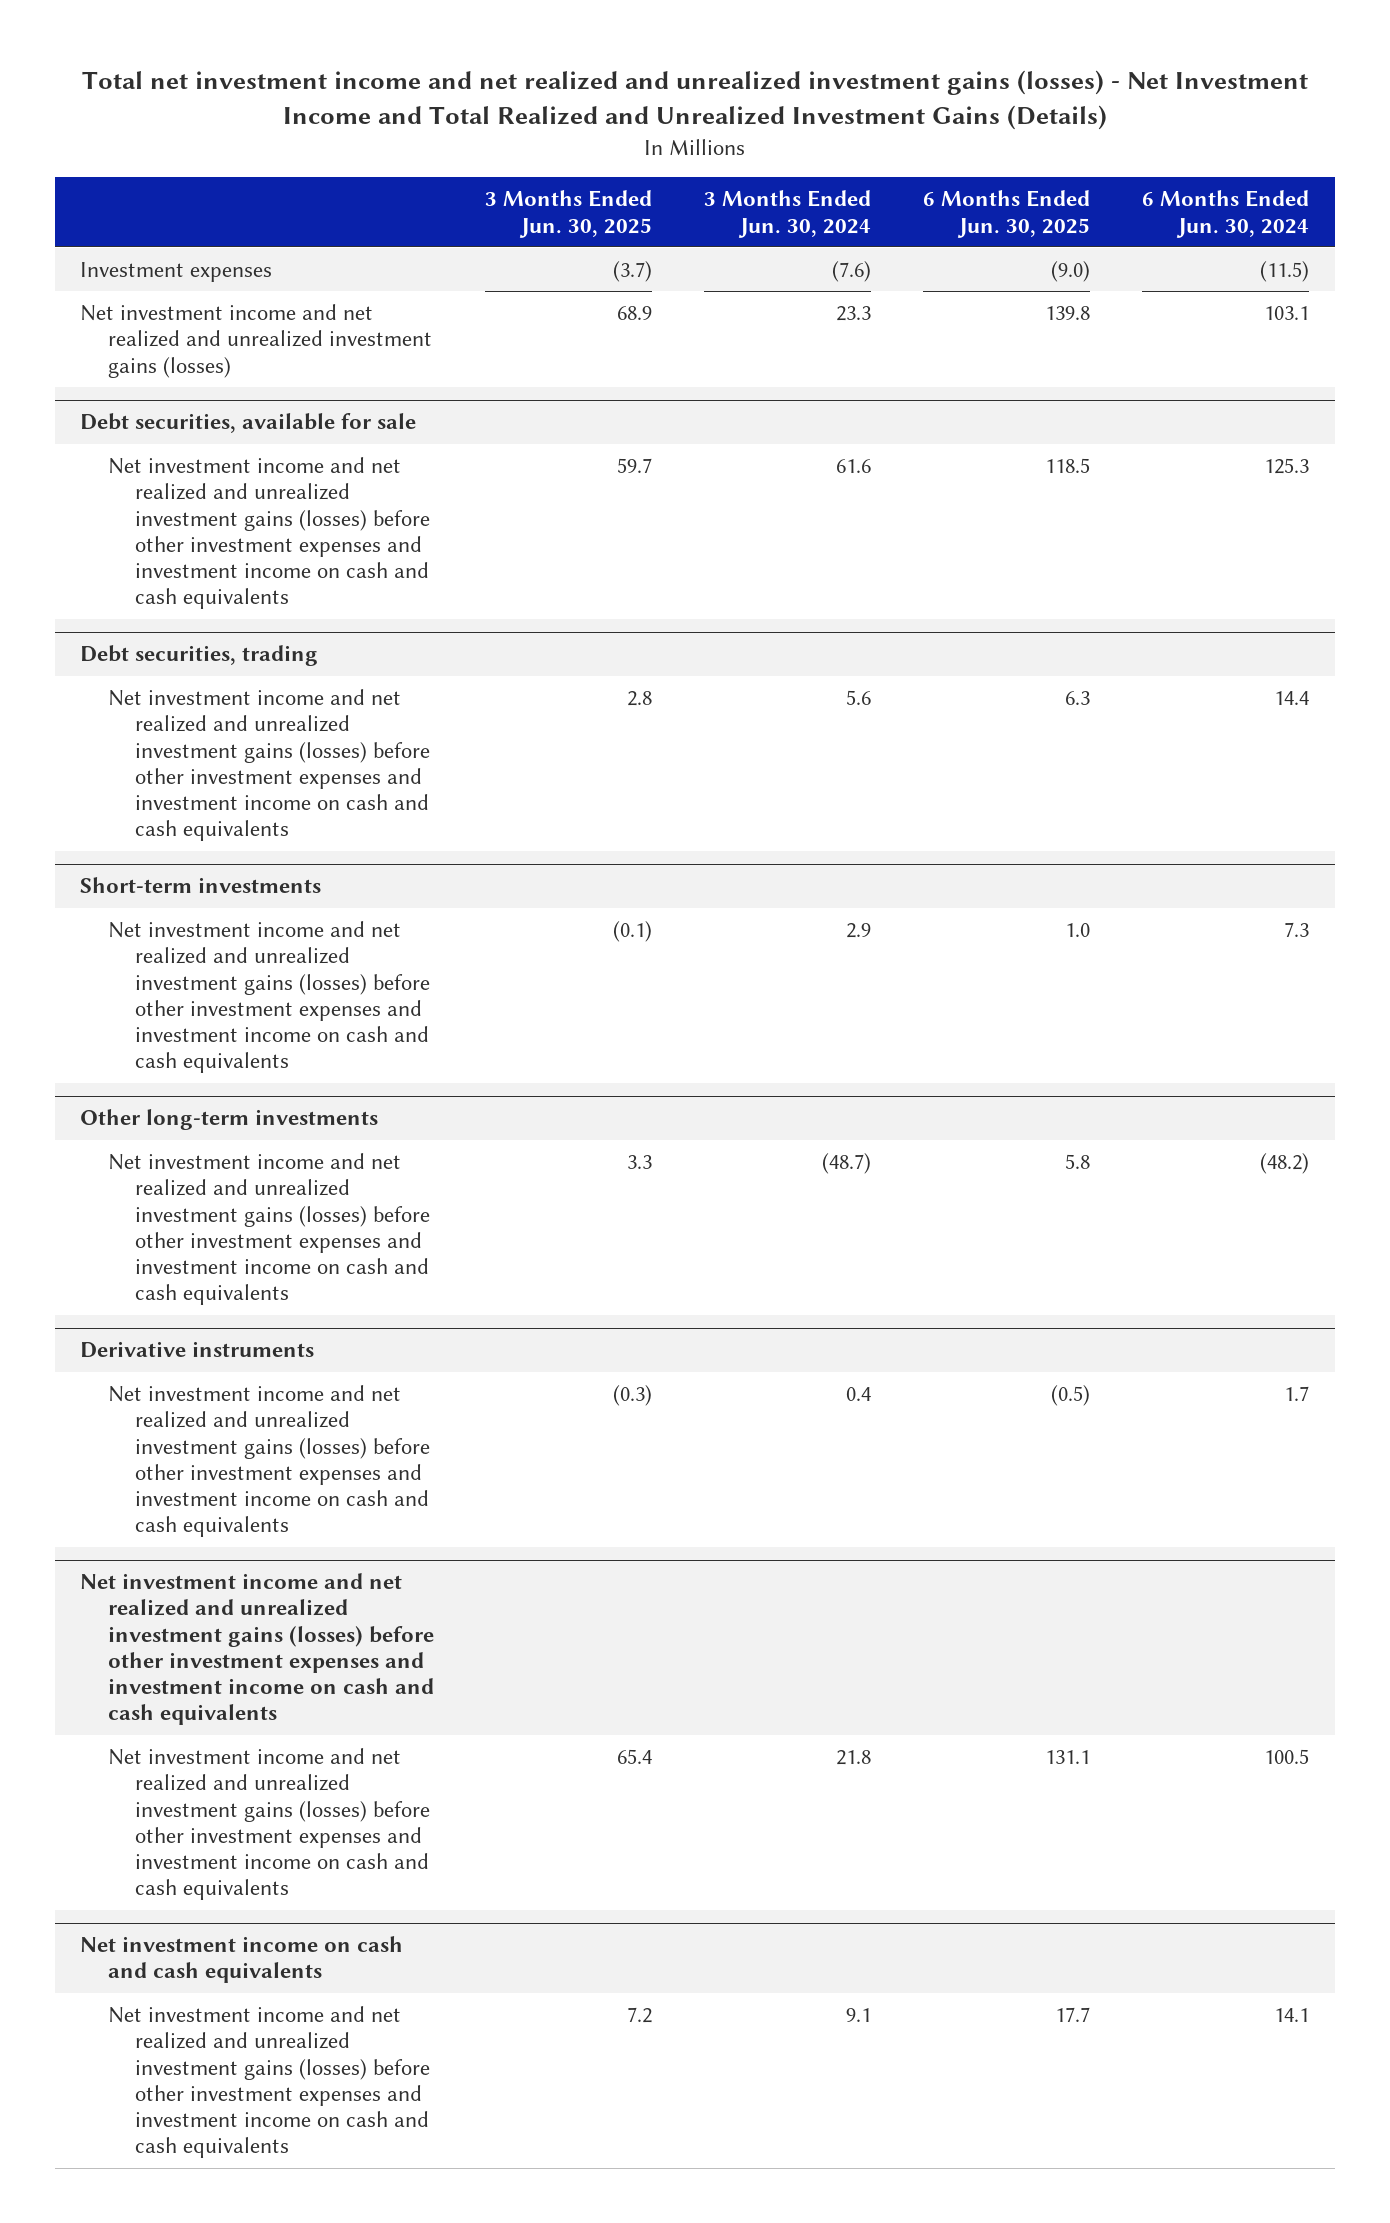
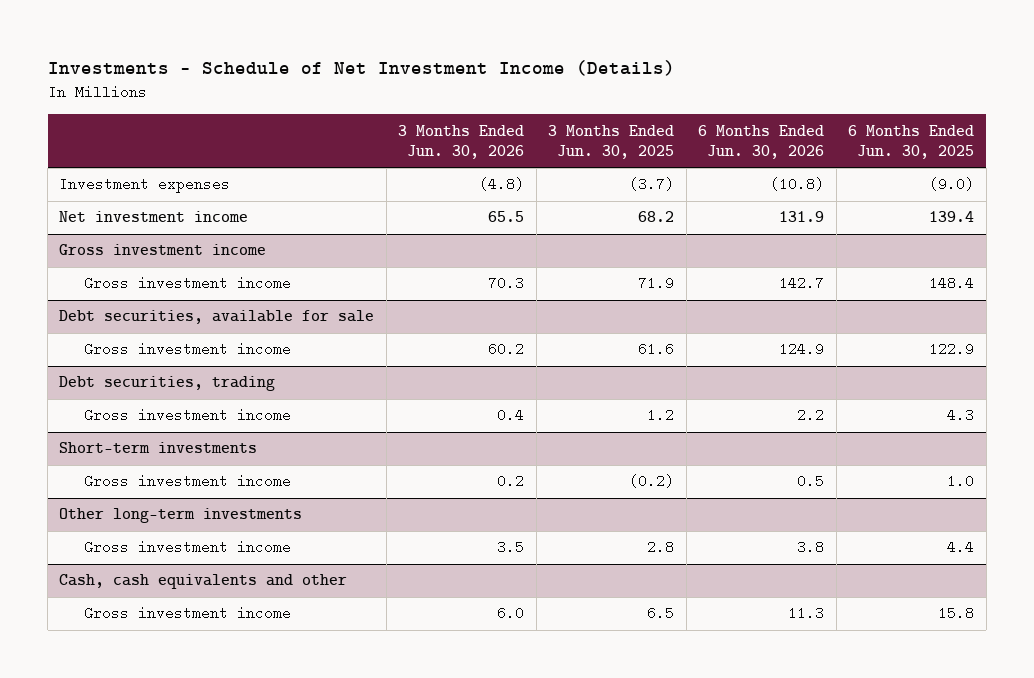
[81,70,1308,131] Total net investment income and net realized and unrealized investment gains (losses) - Net Investment Income and Total Realized and Unrealized Investment Gains (Details) -> [47,60,675,77] Investments - Schedule of Net Investment Income (Details)
[704,190,872,238] 3 Months Ended Jun. 30, 2024 -> none
[1142,190,1310,238] 6 Months Ended Jun. 30, 2024 -> none
none -> [398,124,525,160] 3 Months Ended Jun. 30, 2026
none -> [698,124,825,160] 6 Months Ended Jun. 30, 2026
[80,304,432,378] Net investment income and net realized and unrealized investment gains (losses) -> [59,211,249,223] Net investment income
[617,306,653,321] 68.9 -> [638,211,675,223] 68.2
[1045,306,1091,321] 139.8 -> [929,211,975,223] 139.4
none -> [59,244,267,256] Gross investment income
none -> [83,276,291,291] Gross investment income
[107,457,430,610] Net investment income and net realized and unrealized investment gains (losses) before other investment expenses and investment income on cash and cash equivalents -> none
none -> [83,342,291,357] Gross investment income
[107,689,430,842] Net investment income and net realized and unrealized investment gains (losses) before other investment expenses and investment income on cash and cash equivalents -> none
none -> [83,408,291,423] Gross investment income
[107,921,430,1074] Net investment income and net realized and unrealized investment gains (losses) before other investment expenses and investment income on cash and cash equivalents -> none
none -> [83,474,291,489] Gross investment income
[107,1153,430,1306] Net investment income and net realized and unrealized investment gains (losses) before other investment expenses and investment income on cash and cash equivalents -> none
[80,1341,315,1359] Derivative instruments -> none
[107,1385,430,1538] Net investment income and net realized and unrealized investment gains (losses) before other investment expenses and investment income on cash and cash equivalents -> none
[80,1573,434,1726] Net investment income and net realized and unrealized investment gains (losses) before other investment expenses and investment income on cash and cash equivalents -> none
[107,1748,430,1901] Net investment income and net realized and unrealized investment gains (losses) before other investment expenses and investment income on cash and cash equivalents -> none
[80,1936,404,1984] Net investment income on cash and cash equivalents -> none
[107,2006,430,2159] Net investment income and net realized and unrealized investment gains (losses) before other investment expenses and investment income on cash and cash equivalents -> none
none -> [83,540,291,555] Gross investment income
none -> [59,574,348,590] Cash, cash equivalents and other
none -> [83,606,291,621] Gross investment income

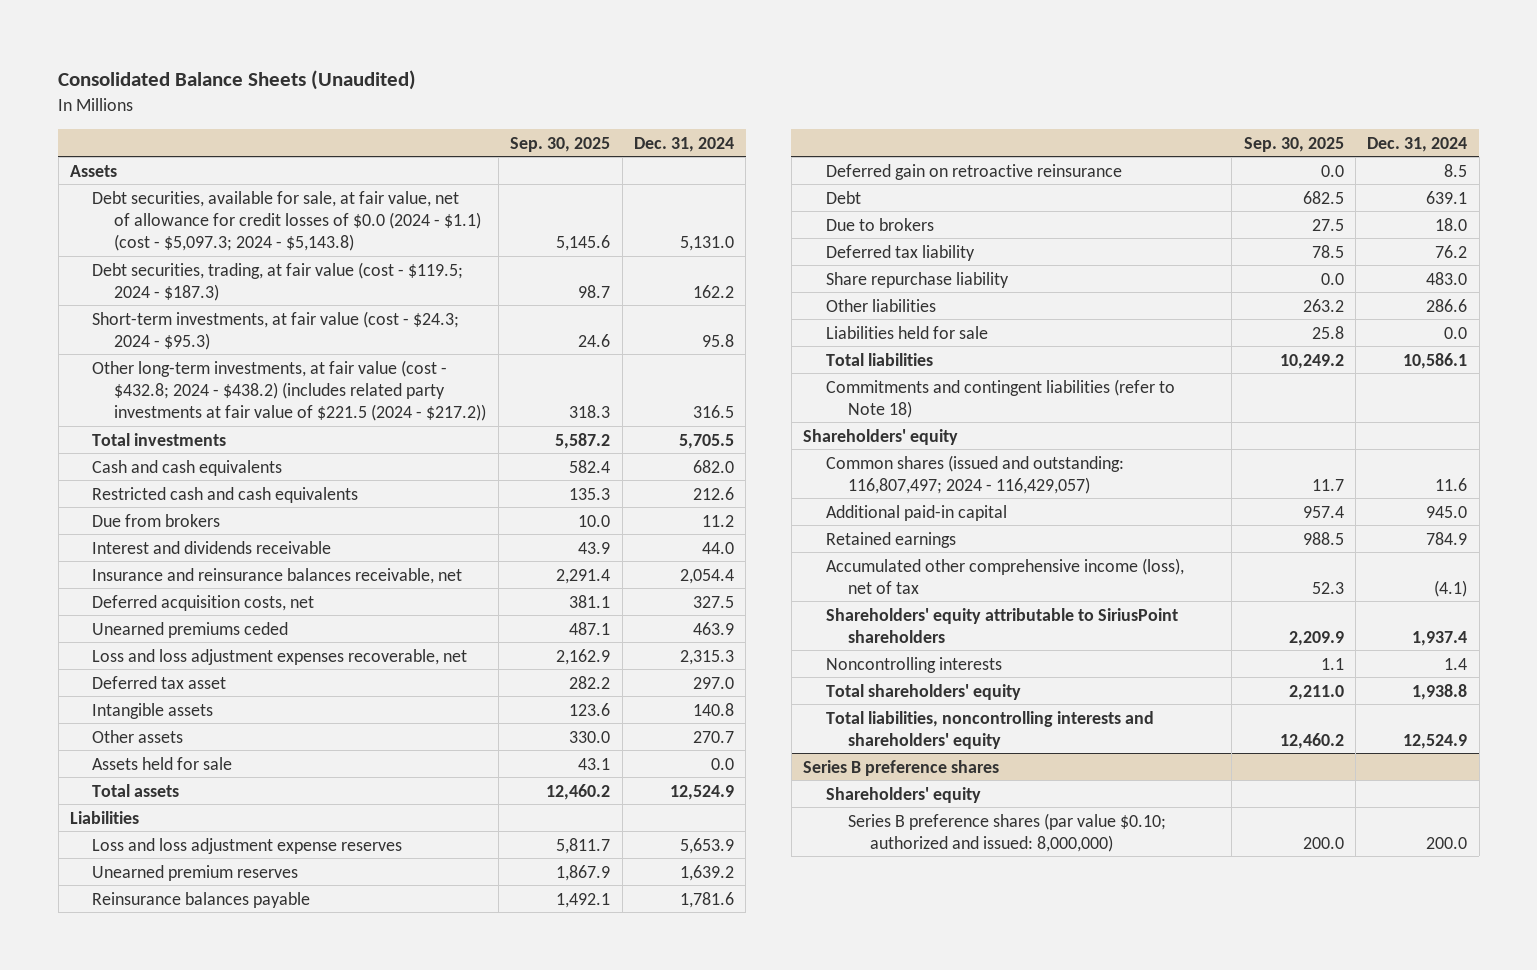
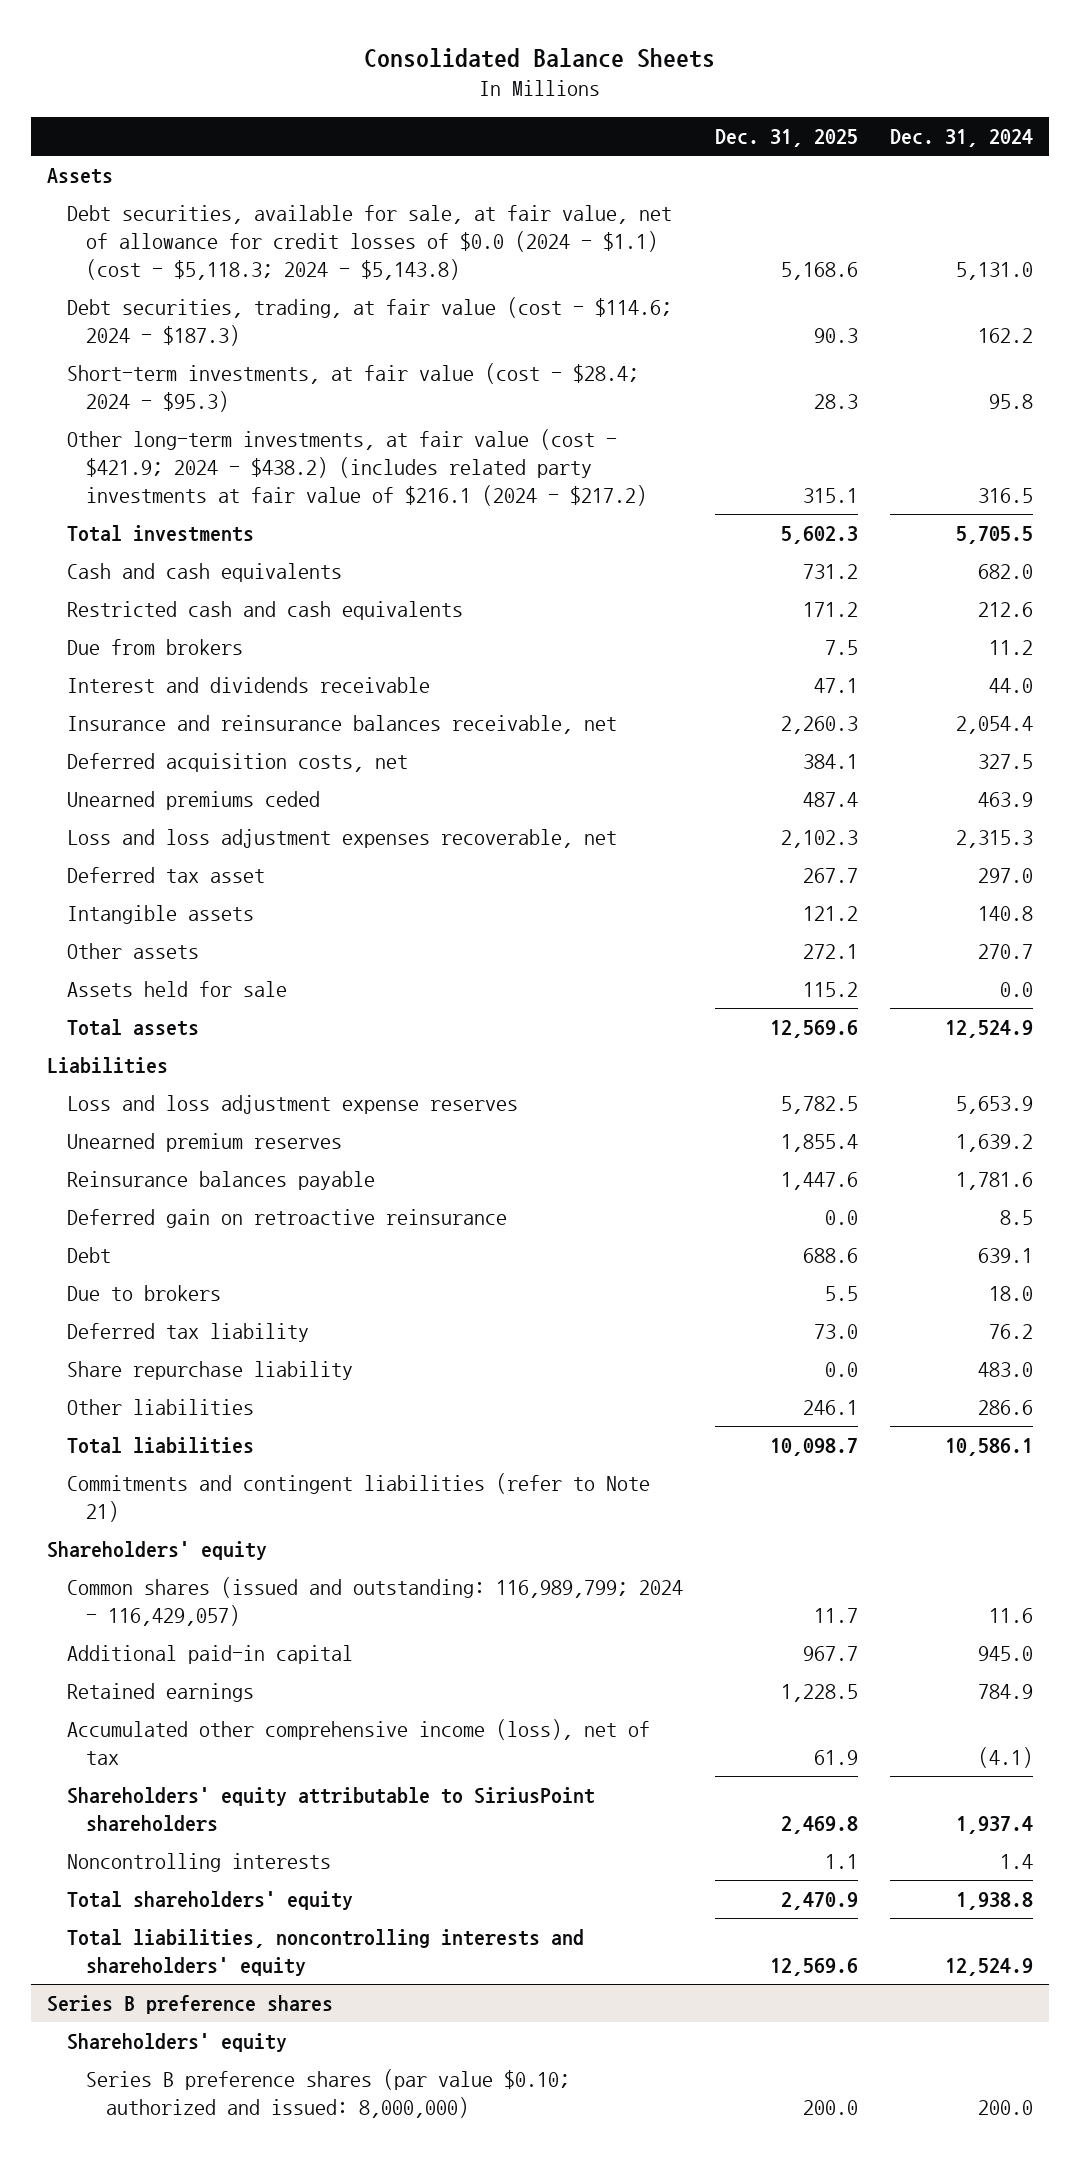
[58,70,417,91] Consolidated Balance Sheets (Unaudited) -> [364,47,716,68] Consolidated Balance Sheets
[510,136,611,152] Sep. 30, 2025 -> none
none -> [714,129,858,148] Dec. 31, 2025
[92,190,482,251] Debt securities, available for sale, at fair value, net of allowance for credit losses of $0.0 (2024 - $1.1) (cost - $5,097.3; 2024 - $5,143.8) -> [66,205,672,281] Debt securities, available for sale, at fair value, net of allowance for credit losses of $0.0 (2024 - $1.1) (cost - $5,118.3; 2024 - $5,143.8)
[92,261,464,301] Debt securities, trading, at fair value (cost - $119.5; 2024 - $187.3) -> [66,297,672,347] Debt securities, trading, at fair value (cost - $114.6; 2024 - $187.3)
[92,310,460,350] Short-term investments, at fair value (cost - $24.3; 2024 - $95.3) -> [66,363,639,413] Short-term investments, at fair value (cost - $28.4; 2024 - $95.3)
[92,359,487,421] Other long-term investments, at fair value (cost - $432.8; 2024 - $438.2) (includes related party investments at fair value of $221.5 (2024 - $217.2)) -> [66,429,648,507] Other long-term investments, at fair value (cost - $421.9; 2024 - $438.2) (includes related party investments at fair value of $216.1 (2024 - $217.2)
[825,325,988,339] Liabilities held for sale -> none
[825,378,1175,418] Commitments and contingent liabilities (refer to Note 18) -> [66,1473,650,1523] Commitments and contingent liabilities (refer to Note 21)
[825,454,1124,494] Common shares (issued and outstanding: 116,807,497; 2024 - 116,429,057) -> [66,1577,683,1627] Common shares (issued and outstanding: 116,989,799; 2024 - 116,429,057)

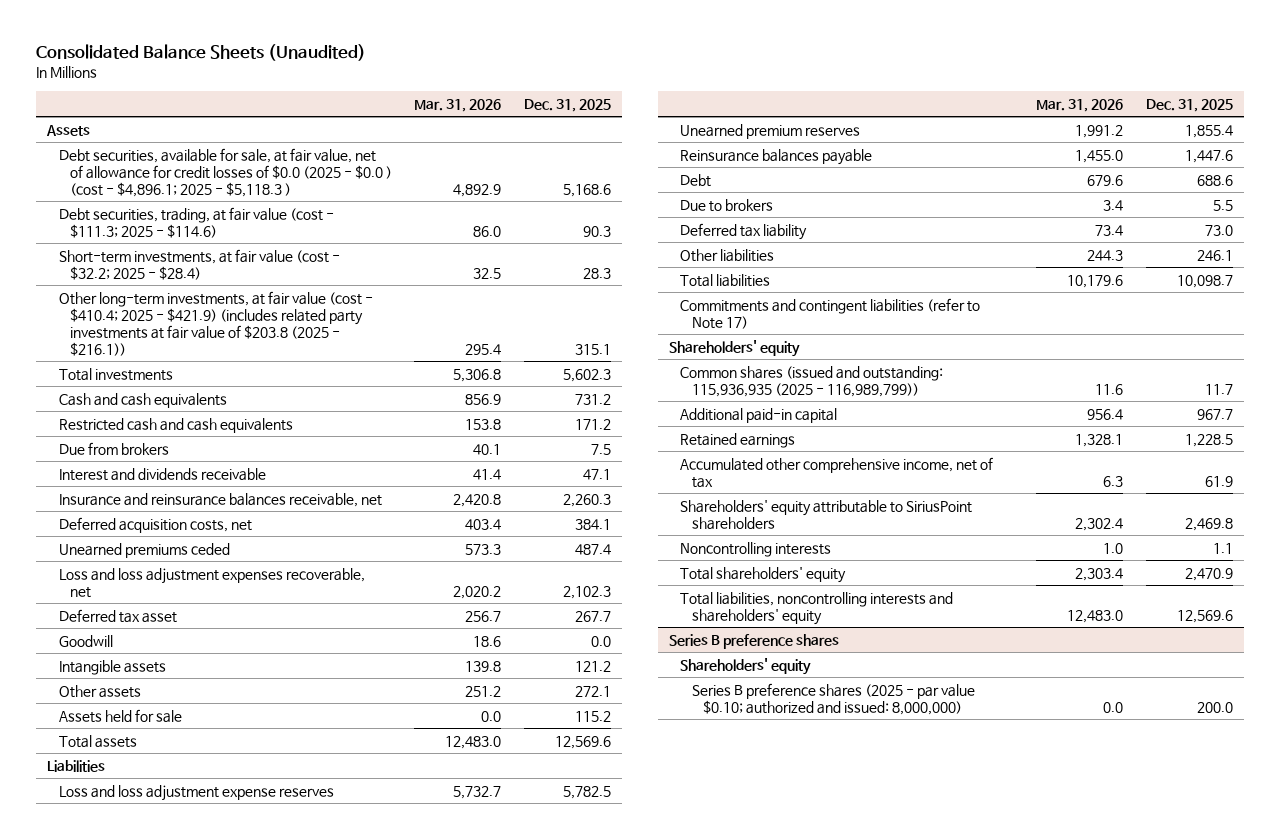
[364,47,716,68] Consolidated Balance Sheets -> [35,43,366,61] Consolidated Balance Sheets (Unaudited)
[889,129,1033,148] Dec. 31, 2024 -> none
none -> [414,98,502,112] Mar. 31, 2026
[66,205,672,281] Debt securities, available for sale, at fair value, net of allowance for credit losses of $0.0 (2024 - $1.1) (cost - $5,118.3; 2024 - $5,143.8) -> [58,147,392,197] Debt securities, available for sale, at fair value, net of allowance for credit losses of $0.0 (2025 - $0.0 ) (cost - $4,896.1; 2025 - $5,118.3 )
[66,297,672,347] Debt securities, trading, at fair value (cost - $114.6; 2024 - $187.3) -> [58,206,334,238] Debt securities, trading, at fair value (cost - $111.3; 2025 - $114.6)
[66,363,639,413] Short-term investments, at fair value (cost - $28.4; 2024 - $95.3) -> [58,248,340,280] Short-term investments, at fair value (cost - $32.2; 2025 - $28.4)
[66,429,648,507] Other long-term investments, at fair value (cost - $421.9; 2024 - $438.2) (includes related party investments at fair value of $216.1 (2024 - $217.2) -> [58,290,373,356] Other long-term investments, at fair value (cost - $410.4; 2025 - $421.9) (includes related party investments at fair value of $203.8 (2025 - $216.1))
none -> [58,634,113,647] Goodwill
[66,1209,507,1229] Deferred gain on retroactive reinsurance -> none
[66,1361,353,1381] Share repurchase liability -> none
[66,1473,650,1523] Commitments and contingent liabilities (refer to Note 21) -> [680,297,981,329] Commitments and contingent liabilities (refer to Note 17)
[66,1577,683,1627] Common shares (issued and outstanding: 116,989,799; 2024 - 116,429,057) -> [680,365,944,397] Common shares (issued and outstanding: 115,936,935 (2025 - 116,989,799))
[66,1719,650,1766] Accumulated other comprehensive income (loss), net of tax -> [680,456,994,488] Accumulated other comprehensive income, net of tax
[86,2069,571,2119] Series B preference shares (par value $0.10; authorized and issued: 8,000,000) -> [691,682,975,715] Series B preference shares (2025 - par value $0.10; authorized and issued: 8,000,000)

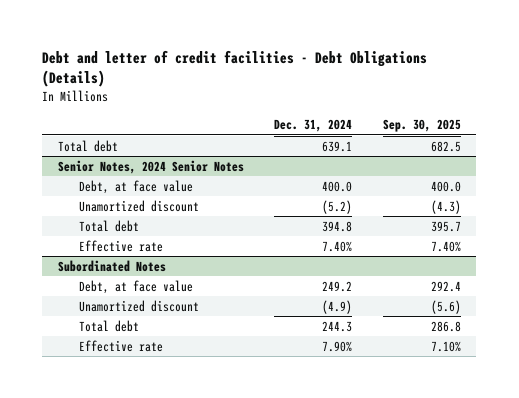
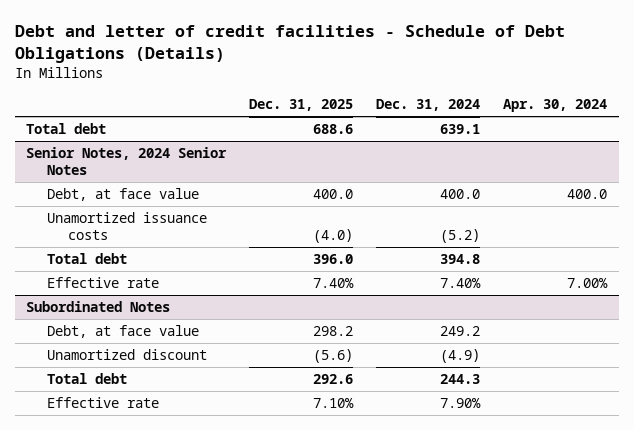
[42,49,428,88] Debt and letter of credit facilities - Debt Obligations (Details) -> [14,24,565,63] Debt and letter of credit facilities - Schedule of Debt Obligations (Details)
[383,119,462,133] Sep. 30, 2025 -> none
none -> [249,99,354,112] Dec. 31, 2025
none -> [503,99,608,113] Apr. 30, 2024
[78,199,199,212] Unamortized discount -> none
none -> [47,212,208,240] Unamortized issuance costs

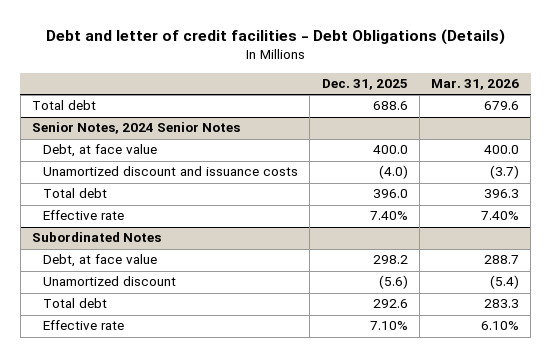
[14,24,565,63] Debt and letter of credit facilities - Schedule of Debt Obligations (Details) -> [45,29,505,46] Debt and letter of credit facilities - Debt Obligations (Details)
[376,99,481,112] Dec. 31, 2024 -> none
[503,99,608,113] Apr. 30, 2024 -> none
none -> [430,79,519,91] Mar. 31, 2026
[47,212,208,240] Unamortized issuance costs -> [43,166,299,177] Unamortized discount and issuance costs

